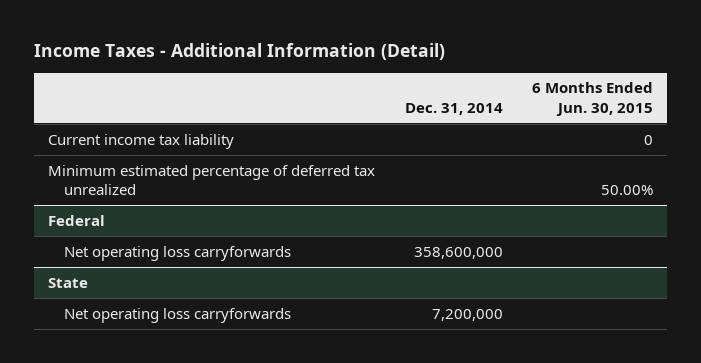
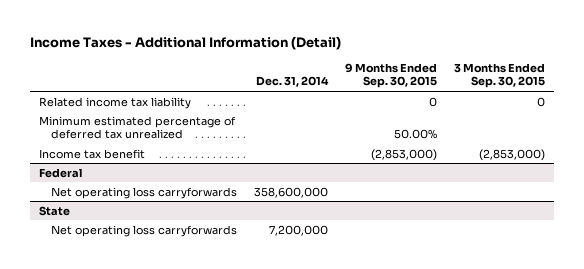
[531,82,653,116] 6 Months Ended Jun. 30, 2015 -> none
none -> [345,63,438,89] 9 Months Ended Sep. 30, 2015
none -> [454,63,546,89] 3 Months Ended Sep. 30, 2015
[48,133,235,149] Current income tax liability -> [38,96,191,109] Related income tax liability
none -> [38,148,145,159] Income tax benefit

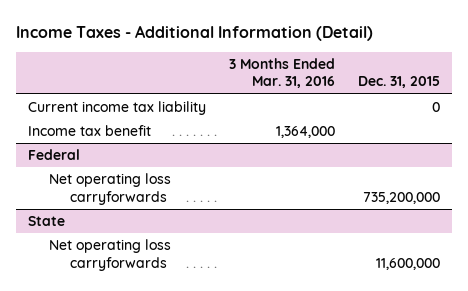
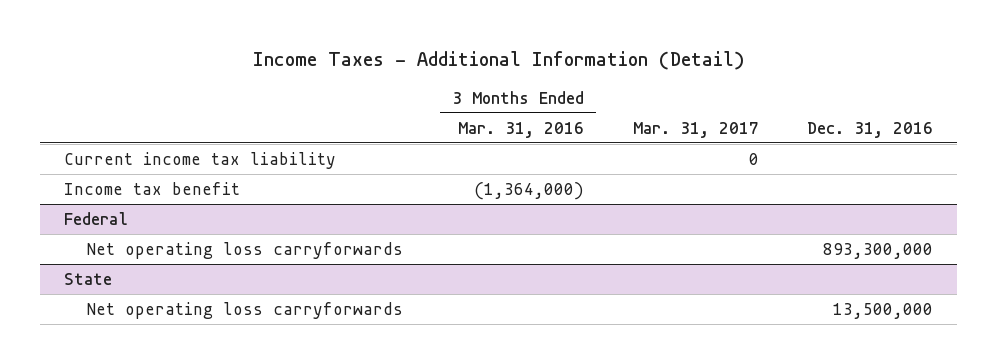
[358,76,441,89] Dec. 31, 2015 -> none
none -> [632,121,759,138] Mar. 31, 2017
none -> [807,121,934,138] Dec. 31, 2016
[275,126,335,139] 1,364,000 -> [473,181,584,200] (1,364,000)

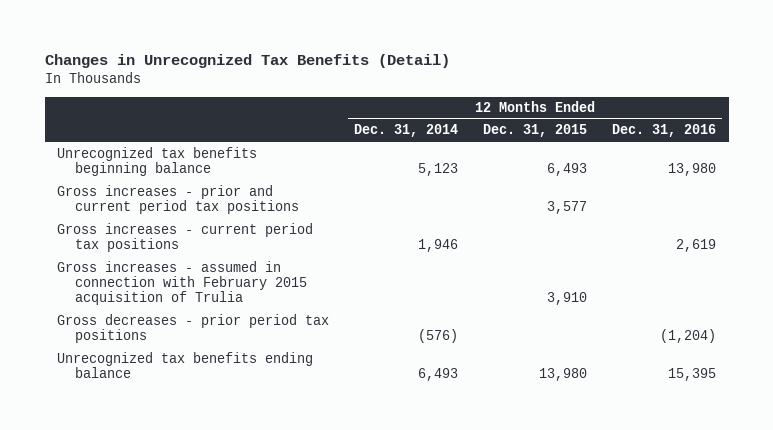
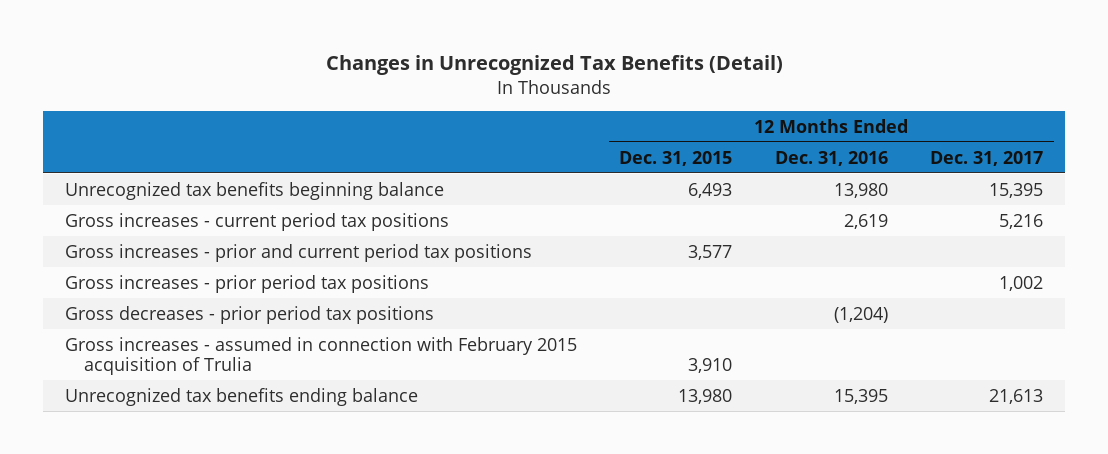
[354,124,459,138] Dec. 31, 2014 -> none
none -> [930,150,1044,166] Dec. 31, 2017
[57,184,300,215] Gross increases - prior and current period tax positions -> [64,243,532,262] Gross increases - prior and current period tax positions
none -> [64,274,429,293] Gross increases - prior period tax positions
[57,260,308,306] Gross increases - assumed in connection with February 2015 acquisition of Trulia -> [64,336,577,375] Gross increases - assumed in connection with February 2015 acquisition of Trulia

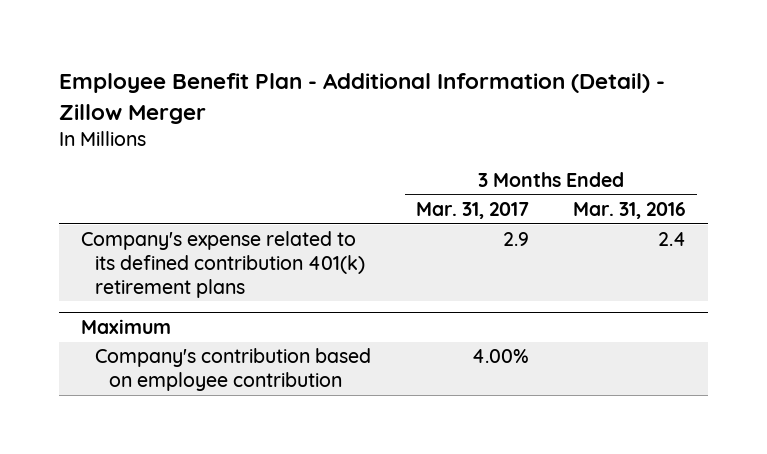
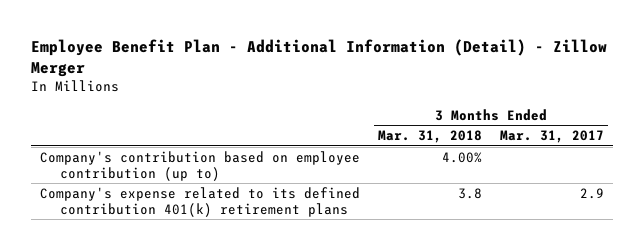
[573,201,687,219] Mar. 31, 2016 -> none
none -> [377,130,482,144] Mar. 31, 2018
none -> [40,150,361,181] Company's contribution based on employee contribution (up to)
[81,319,172,335] Maximum -> none
[95,348,372,392] Company's contribution based on employee contribution -> none

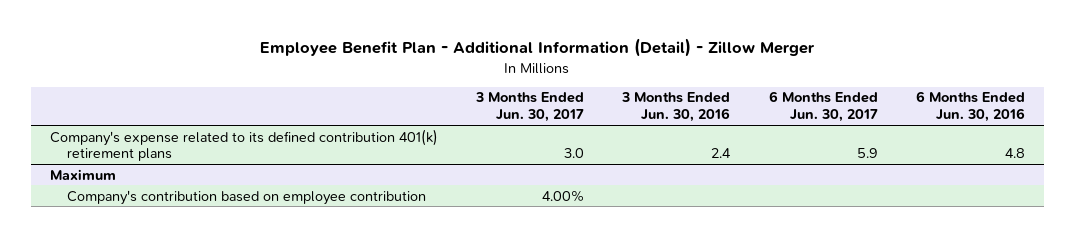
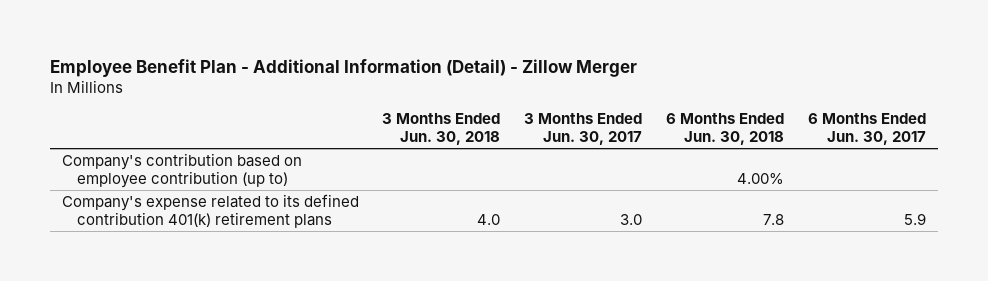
[621,92,731,123] 3 Months Ended Jun. 30, 2016 -> none
[915,91,1025,123] 6 Months Ended Jun. 30, 2016 -> none
none -> [382,113,501,146] 3 Months Ended Jun. 30, 2018
none -> [666,113,785,146] 6 Months Ended Jun. 30, 2018
none -> [61,152,302,188] Company's contribution based on employee contribution (up to)
[50,168,117,180] Maximum -> none
[66,189,426,205] Company's contribution based on employee contribution -> none

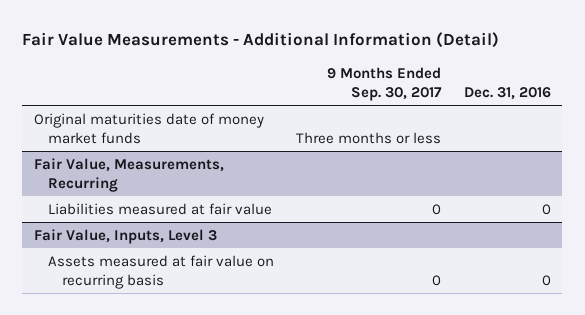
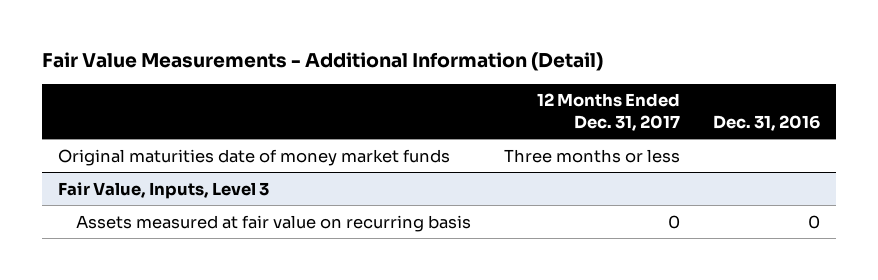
[327,66,443,102] 9 Months Ended Sep. 30, 2017 -> none
none -> [536,93,680,131] 12 Months Ended Dec. 31, 2017
[33,157,224,192] Fair Value, Measurements, Recurring -> none
[47,202,272,215] Liabilities measured at fair value -> none

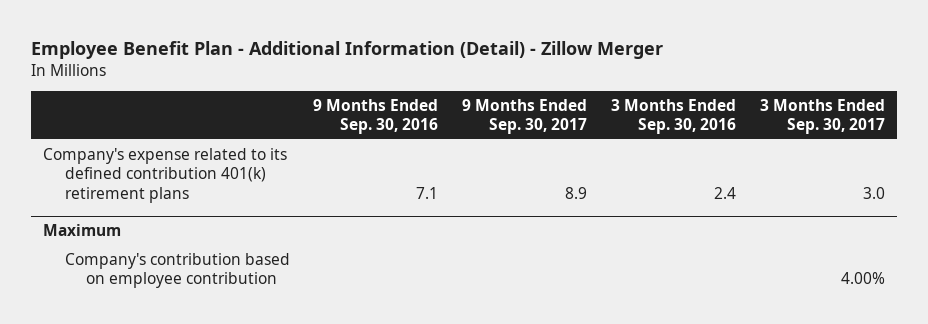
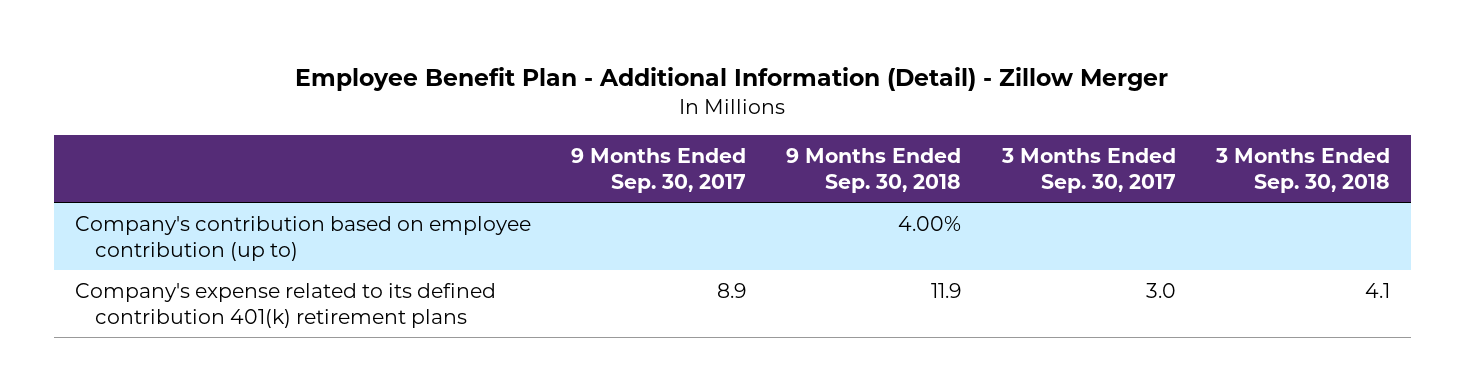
[313,98,439,135] 9 Months Ended Sep. 30, 2016 -> none
[610,98,736,135] 3 Months Ended Sep. 30, 2016 -> none
none -> [786,147,962,193] 9 Months Ended Sep. 30, 2018
none -> [1215,147,1391,193] 3 Months Ended Sep. 30, 2018
none -> [74,215,531,261] Company's contribution based on employee contribution (up to)
[42,224,121,237] Maximum -> none
[64,252,290,289] Company's contribution based on employee contribution -> none

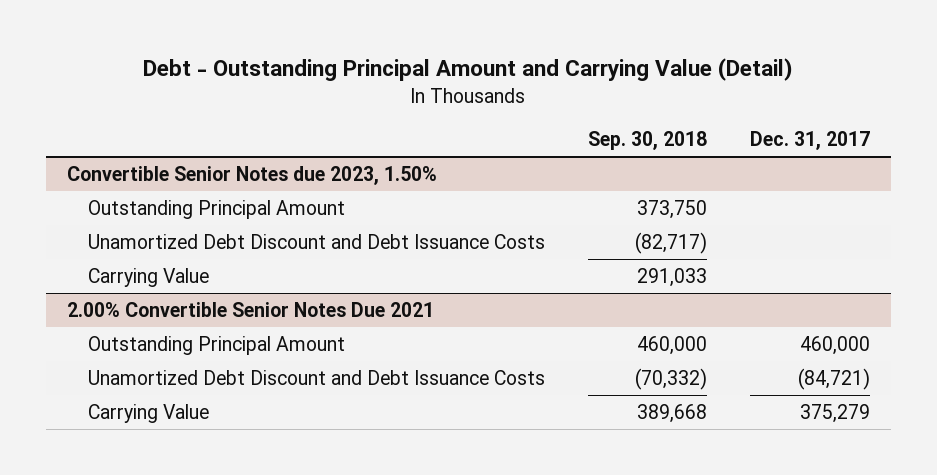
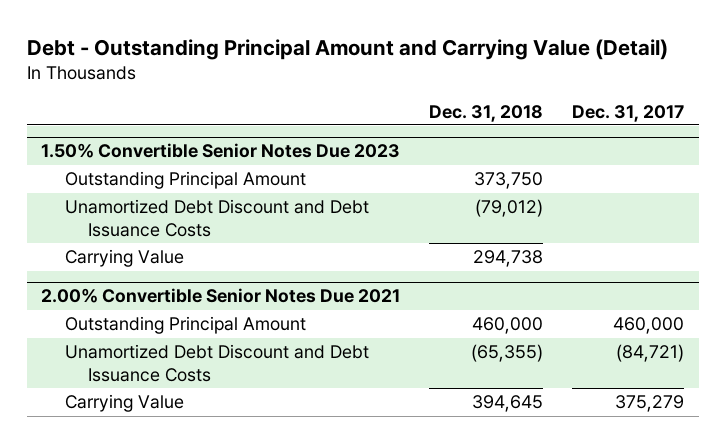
[587,131,707,151] Sep. 30, 2018 -> none
none -> [429,104,544,122] Dec. 31, 2018
[67,165,438,185] Convertible Senior Notes due 2023, 1.50% -> [41,143,401,159] 1.50% Convertible Senior Notes Due 2023

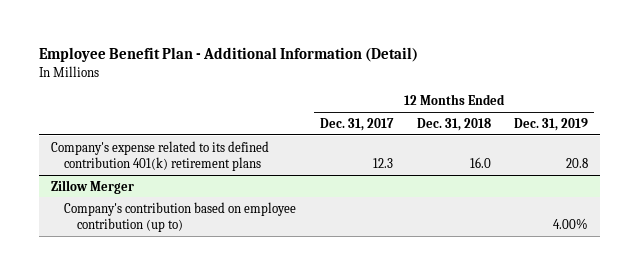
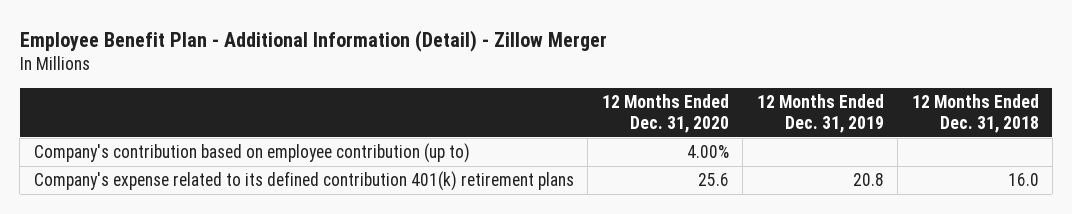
[39,47,419,63] Employee Benefit Plan - Additional Information (Detail) -> [19,29,607,52] Employee Benefit Plan - Additional Information (Detail) - Zillow Merger
[319,117,394,131] Dec. 31, 2017 -> none
none -> [601,93,729,134] 12 Months Ended Dec. 31, 2020
none -> [33,142,470,163] Company's contribution based on employee contribution (up to)
[51,179,135,194] Zillow Merger -> none
[64,201,297,233] Company's contribution based on employee contribution (up to) -> none

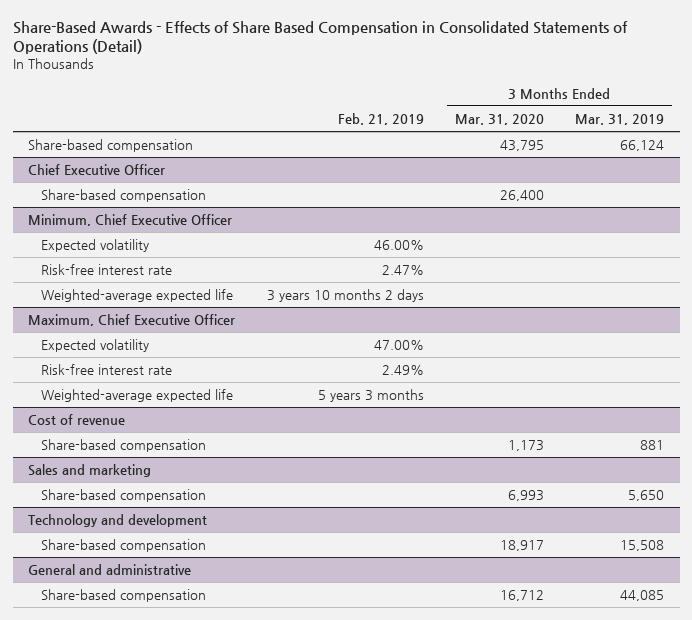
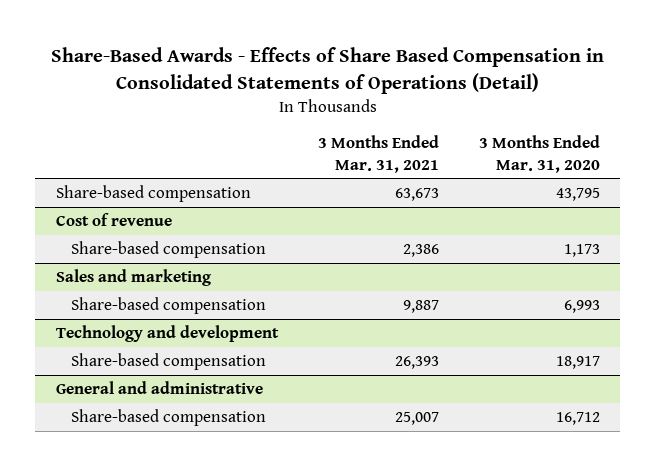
[337,112,424,125] Feb. 21, 2019 -> none
[575,113,665,125] Mar. 31, 2019 -> none
none -> [317,135,439,173] 3 Months Ended Mar. 31, 2021
[28,164,166,176] Chief Executive Officer -> none
[41,189,207,203] Share-based compensation -> none
[28,214,233,227] Minimum, Chief Executive Officer -> none
[41,239,150,253] Expected volatility -> none
[41,264,173,276] Risk-free interest rate -> none
[41,289,234,303] Weighted-average expected life -> none
[28,314,236,327] Maximum, Chief Executive Officer -> none
[41,339,150,353] Expected volatility -> none
[41,364,173,376] Risk-free interest rate -> none
[41,389,234,403] Weighted-average expected life -> none

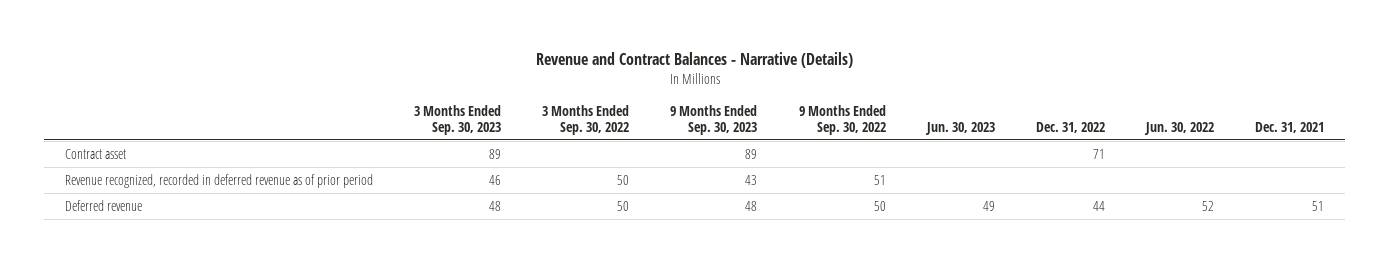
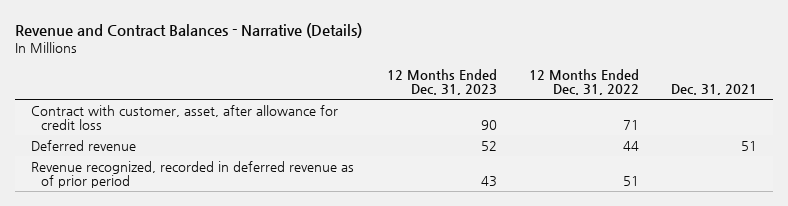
[413,104,501,135] 3 Months Ended Sep. 30, 2023 -> none
[542,104,630,135] 3 Months Ended Sep. 30, 2022 -> none
[670,104,758,135] 9 Months Ended Sep. 30, 2023 -> none
[798,104,886,135] 9 Months Ended Sep. 30, 2022 -> none
[924,121,995,135] Jun. 30, 2023 -> none
[1036,121,1106,133] Dec. 31, 2022 -> none
[1144,121,1215,135] Jun. 30, 2022 -> none
none -> [386,68,497,96] 12 Months Ended Dec. 31, 2023
none -> [528,68,639,96] 12 Months Ended Dec. 31, 2022
[64,148,126,159] Contract asset -> [31,104,339,131] Contract with customer, asset, after allowance for credit loss
[64,173,373,188] Revenue recognized, recorded in deferred revenue as of prior period -> [31,160,355,189] Revenue recognized, recorded in deferred revenue as of prior period

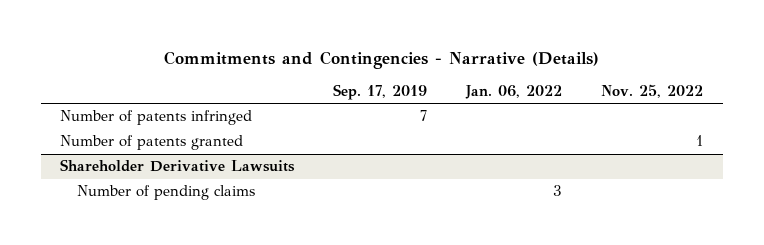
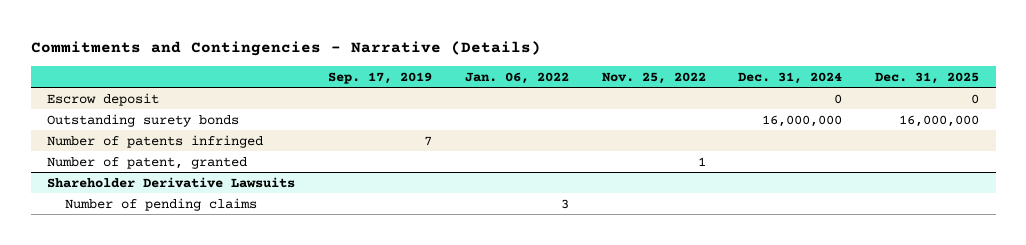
none -> [738,71,843,84] Dec. 31, 2024
none -> [875,71,980,84] Dec. 31, 2025
none -> [46,92,159,106] Escrow deposit
none -> [46,113,239,127] Outstanding surety bonds
[60,135,244,151] Number of patents granted -> [46,156,247,169] Number of patent, granted

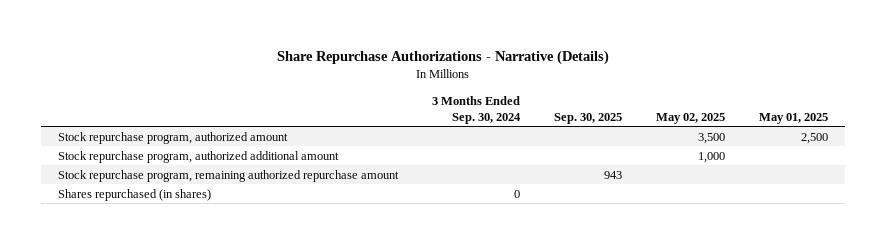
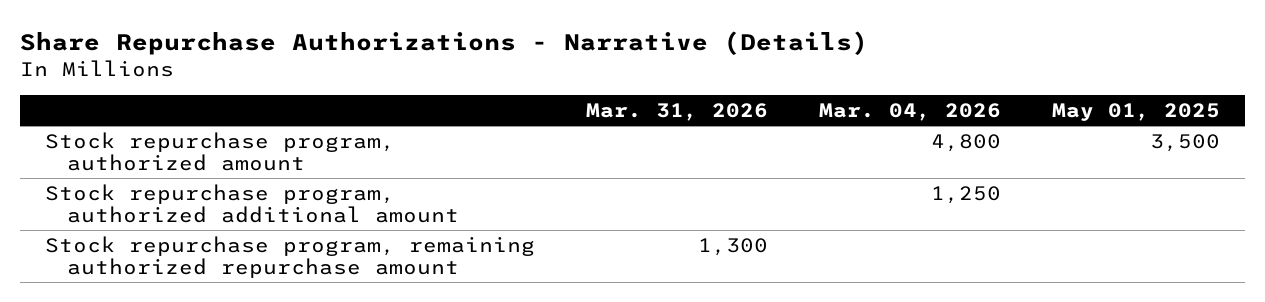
[432,95,522,124] 3 Months Ended Sep. 30, 2024 -> none
[553,112,622,124] Sep. 30, 2025 -> none
[655,112,725,124] May 02, 2025 -> none
none -> [586,102,769,121] Mar. 31, 2026
none -> [818,102,1001,121] Mar. 04, 2026
[800,132,828,144] 2,500 -> [1149,133,1220,152] 3,500
[58,188,212,201] Shares repurchased (in shares) -> none

